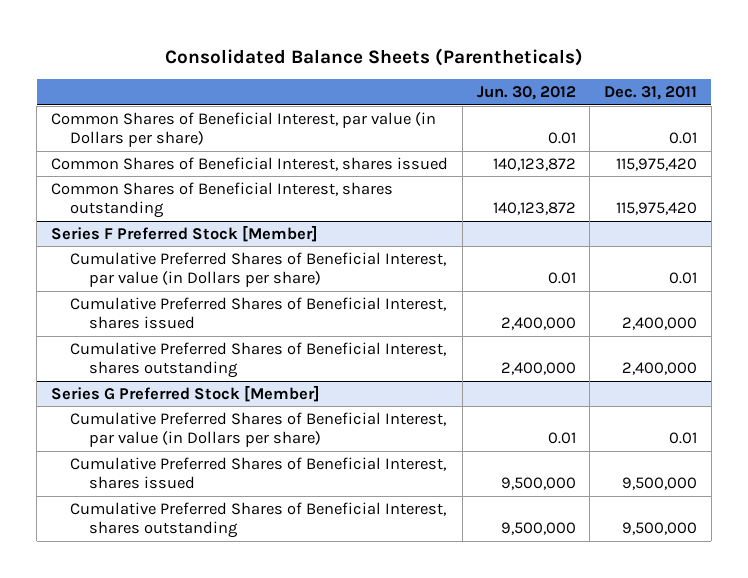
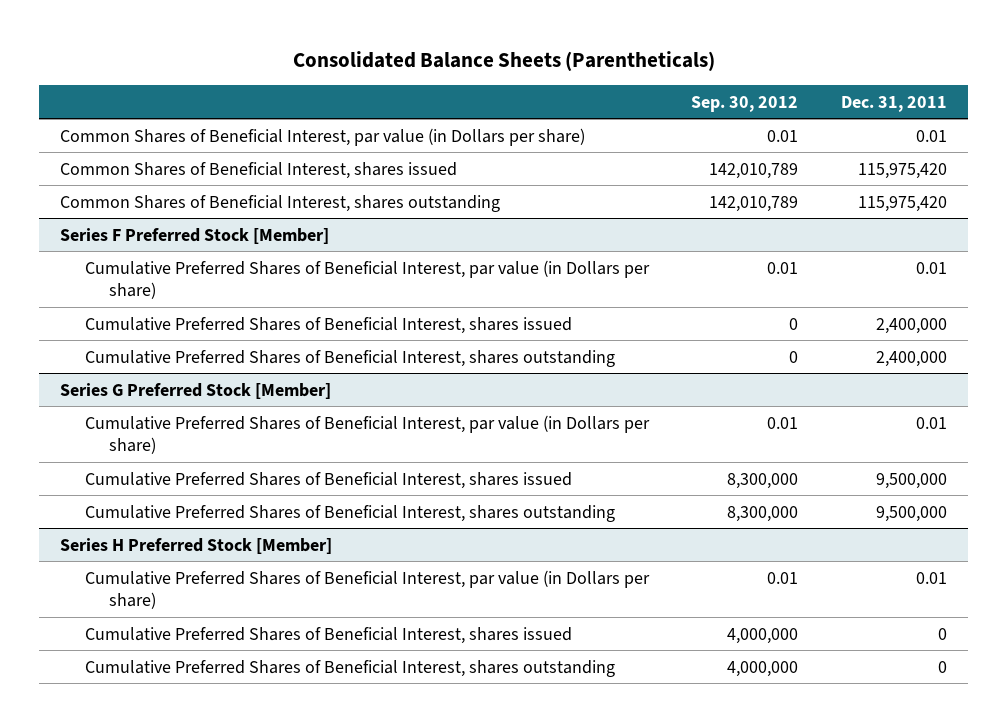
[476,86,576,101] Jun. 30, 2012 -> none
none -> [691,95,799,112] Sep. 30, 2012
none -> [60,537,333,554] Series H Preferred Stock [Member]
none -> [84,569,650,610] Cumulative Preferred Shares of Beneficial Interest, par value (in Dollars per share)
none -> [84,626,572,644] Cumulative Preferred Shares of Beneficial Interest, shares issued
none -> [84,659,615,677] Cumulative Preferred Shares of Beneficial Interest, shares outstanding

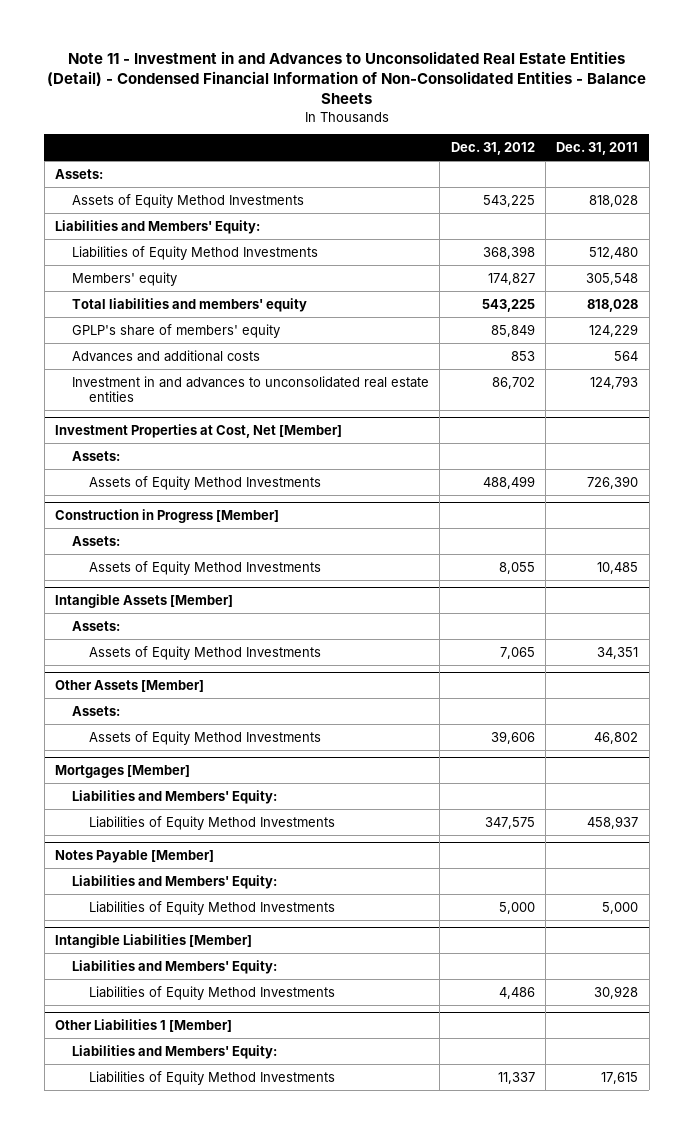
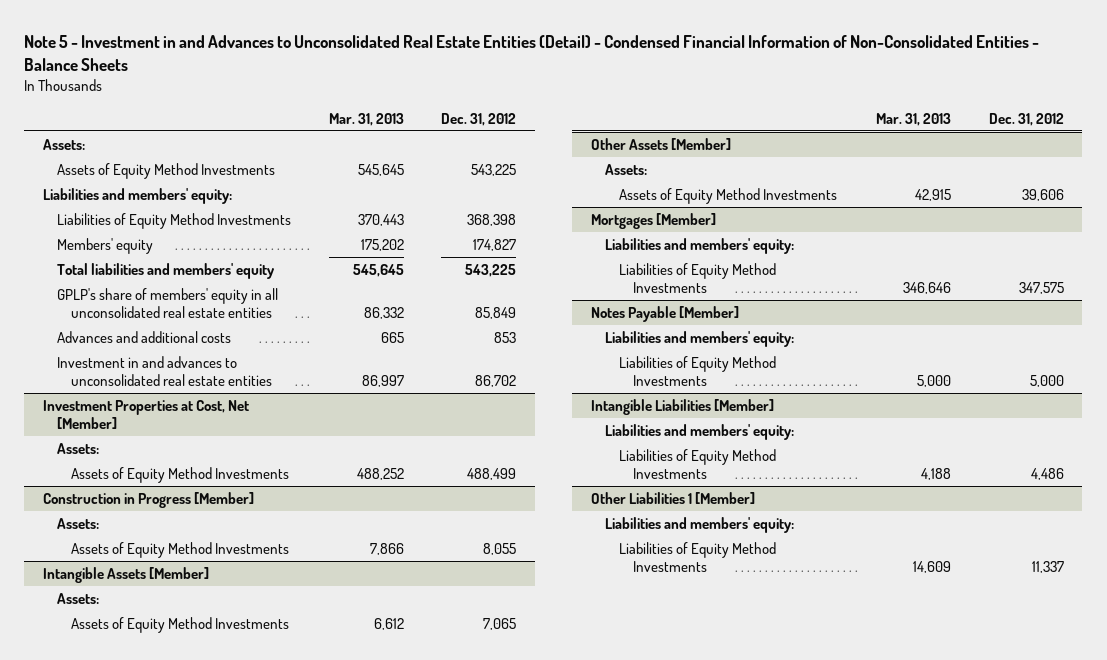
[46,51,646,105] Note 11 - Investment in and Advances to Unconsolidated Real Estate Entities (Detail) - Condensed Financial Information of Non-Consolidated Entities - Balance Sheets -> [24,34,1040,71] Note 5 - Investment in and Advances to Unconsolidated Real Estate Entities (Detail) - Condensed Financial Information of Non-Consolidated Entities - Balance Sheets
[556,142,639,156] Dec. 31, 2011 -> none
none -> [328,112,404,126] Mar. 31, 2013
[55,219,261,234] Liabilities and Members' Equity: -> [43,187,233,204] Liabilities and members' equity:
[72,323,281,338] GPLP's share of members' equity -> [57,287,279,319] GPLP's share of members' equity in all unconsolidated real estate entities
[72,789,278,804] Liabilities and Members' Equity: -> [604,237,794,254] Liabilities and members' equity:
[72,874,278,889] Liabilities and Members' Equity: -> [604,330,794,347] Liabilities and members' equity:
[72,959,278,974] Liabilities and Members' Equity: -> [604,423,794,440] Liabilities and members' equity:
[72,1044,278,1059] Liabilities and Members' Equity: -> [604,516,794,533] Liabilities and members' equity:

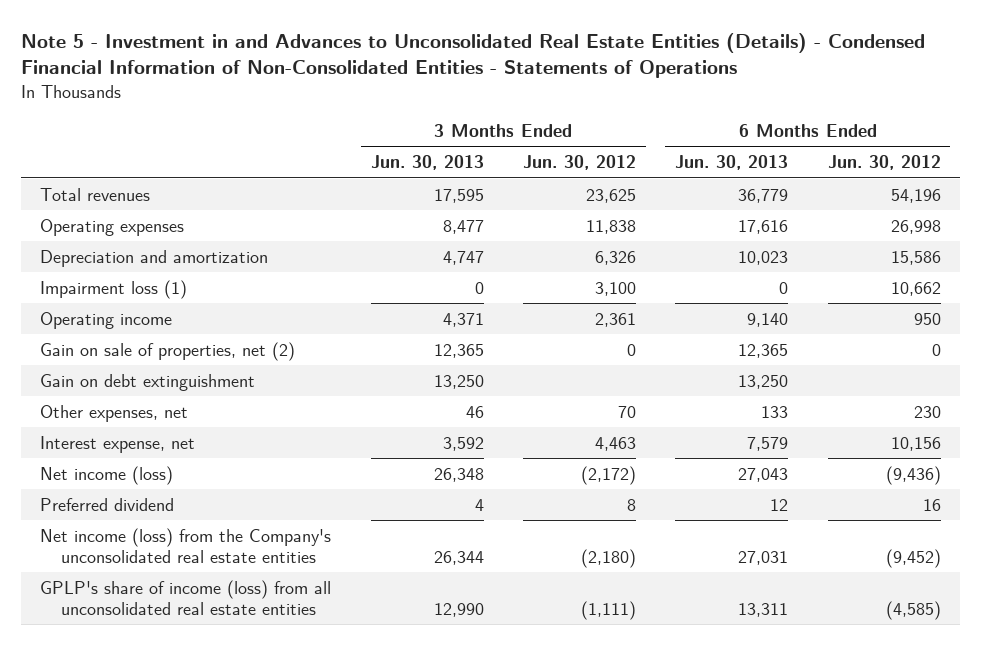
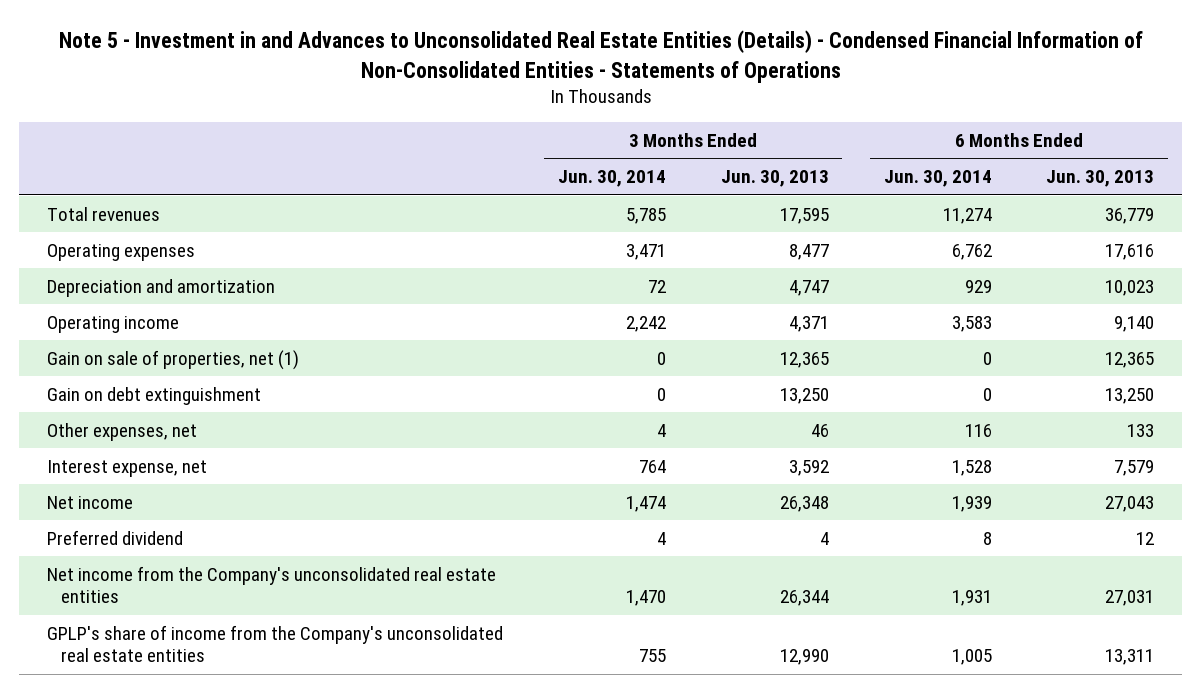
[522,155,636,171] Jun. 30, 2012 -> none
[827,155,941,171] Jun. 30, 2012 -> none
none -> [557,170,666,188] Jun. 30, 2014
none -> [883,170,992,188] Jun. 30, 2014
[40,279,188,299] Impairment loss (1) -> none
[40,341,296,361] Gain on sale of properties, net (2) -> [46,349,299,370] Gain on sale of properties, net (1)
[40,465,174,485] Net income (loss) -> [46,495,133,509] Net income
[40,527,332,563] Net income (loss) from the Company's unconsolidated real estate entities -> [46,565,496,604] Net income from the Company's unconsolidated real estate entities
[40,579,332,615] GPLP's share of income (loss) from all unconsolidated real estate entities -> [46,624,503,663] GPLP's share of income from the Company's unconsolidated real estate entities

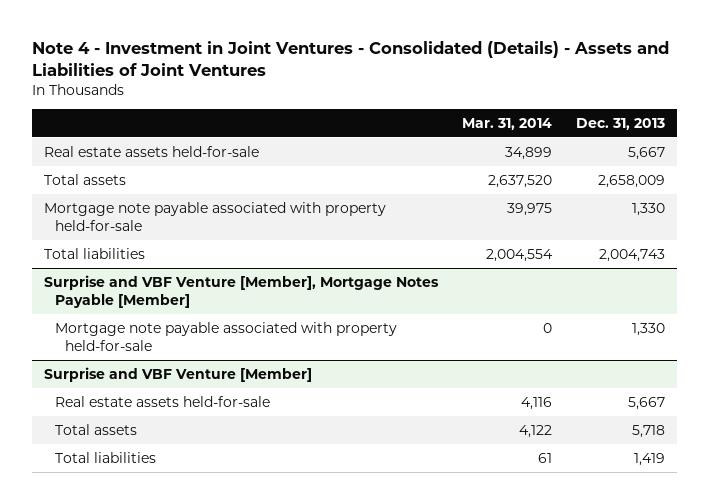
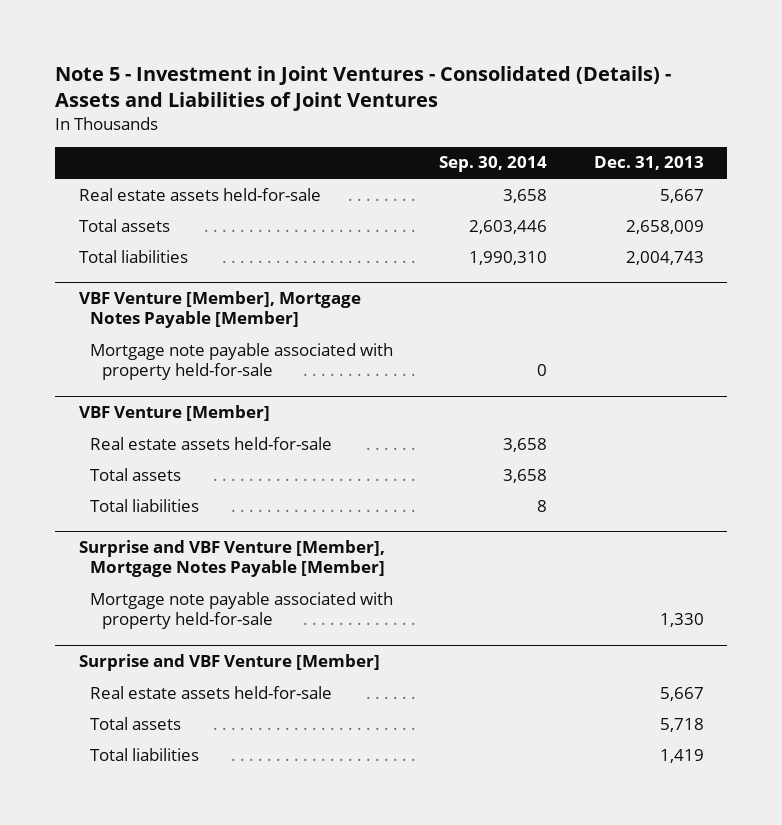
[31,40,669,76] Note 4 - Investment in Joint Ventures - Consolidated (Details) - Assets and Liabilities of Joint Ventures -> [55,66,672,112] Note 5 - Investment in Joint Ventures - Consolidated (Details) - Assets and Liabilities of Joint Ventures
[461,117,552,130] Mar. 31, 2014 -> none
none -> [439,156,548,173] Sep. 30, 2014
[43,201,386,231] Mortgage note payable associated with property held-for-sale -> none
none -> [78,290,361,329] VBF Venture [Member], Mortgage Notes Payable [Member]
none -> [90,342,394,380] Mortgage note payable associated with property held-for-sale
none -> [78,404,270,421] VBF Venture [Member]
none -> [90,436,333,450] Real estate assets held-for-sale
none -> [90,467,182,481] Total assets
none -> [90,498,200,512] Total liabilities

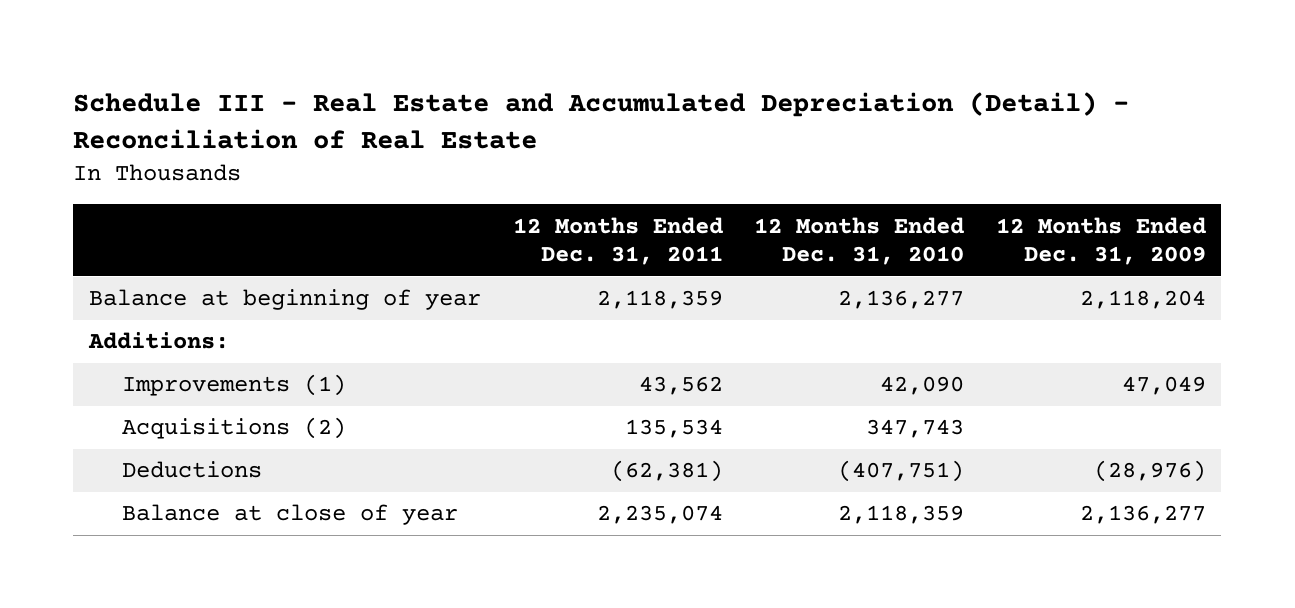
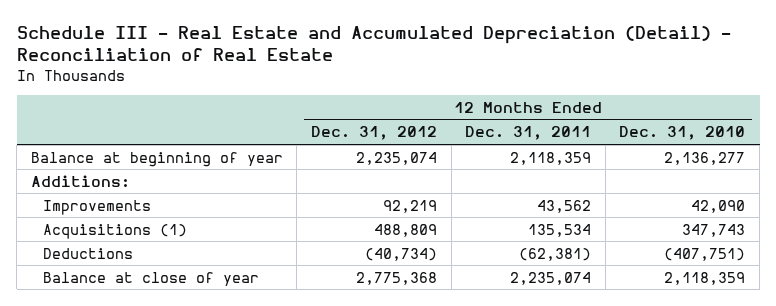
[995,216,1206,266] 12 Months Ended Dec. 31, 2009 -> none
none -> [310,126,437,141] Dec. 31, 2012
[121,374,346,397] Improvements (1) -> [42,199,151,215] Improvements
[121,417,346,440] Acquisitions (2) -> [42,223,187,239] Acquisitions (1)

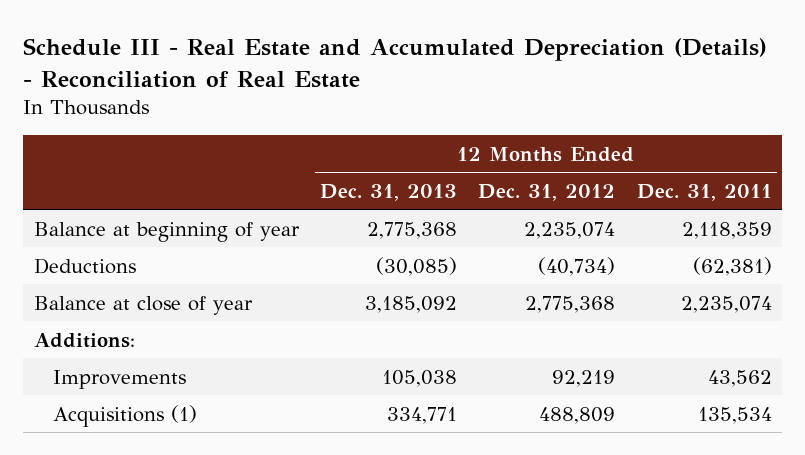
[16,25,731,62] Schedule III - Real Estate and Accumulated Depreciation (Detail) - Reconciliation of Real Estate -> [23,37,768,88] Schedule III - Real Estate and Accumulated Depreciation (Details) - Reconciliation of Real Estate
[619,126,746,141] Dec. 31, 2010 -> none
none -> [319,183,457,201] Dec. 31, 2013
[42,247,133,259] Deductions -> [33,257,136,274] Deductions
[42,271,259,286] Balance at close of year -> [33,295,253,315] Balance at close of year

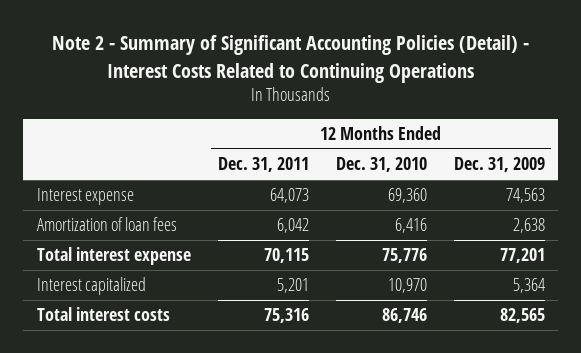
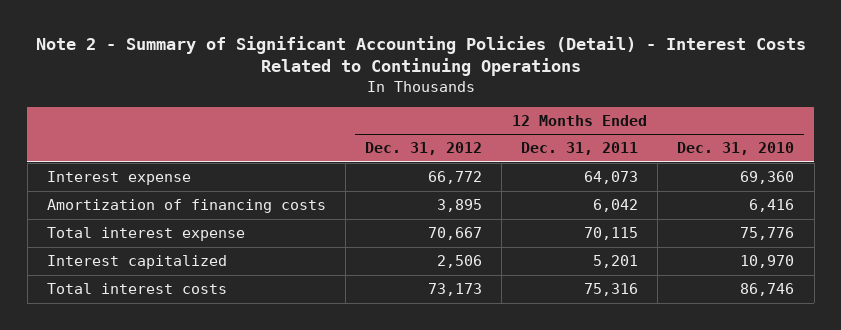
[453,157,545,173] Dec. 31, 2009 -> none
none -> [365,142,483,156] Dec. 31, 2012
[36,217,177,232] Amortization of loan fees -> [46,199,326,214] Amortization of financing costs

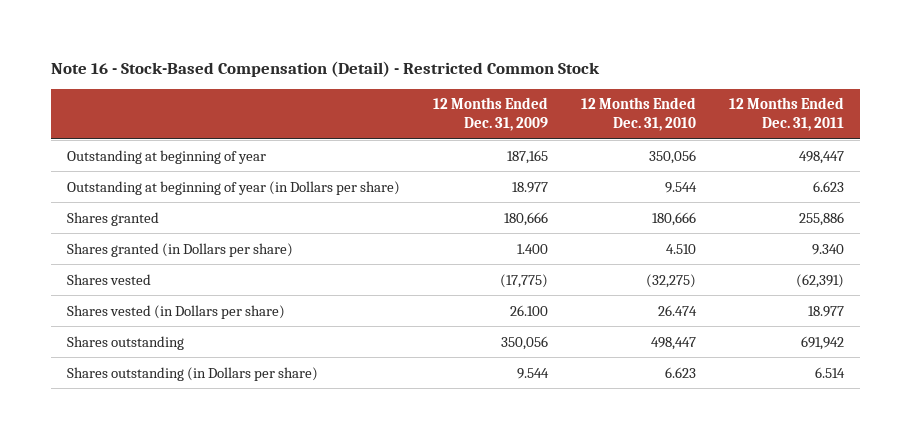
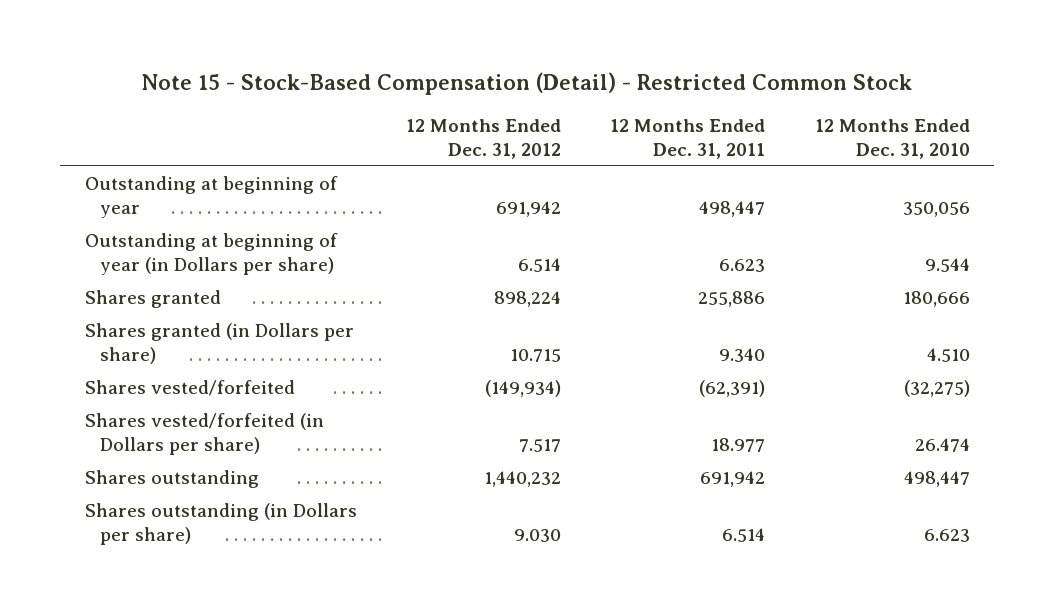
[50,60,600,77] Note 16 - Stock-Based Compensation (Detail) - Restricted Common Stock -> [141,71,913,95] Note 15 - Stock-Based Compensation (Detail) - Restricted Common Stock
[432,97,548,132] 12 Months Ended Dec. 31, 2009 -> none
none -> [406,119,562,160] 12 Months Ended Dec. 31, 2012
[66,273,151,285] Shares vested -> [84,379,295,396] Shares vested/forfeited
[66,304,285,319] Shares vested (in Dollars per share) -> [84,412,324,455] Shares vested/forfeited (in Dollars per share)

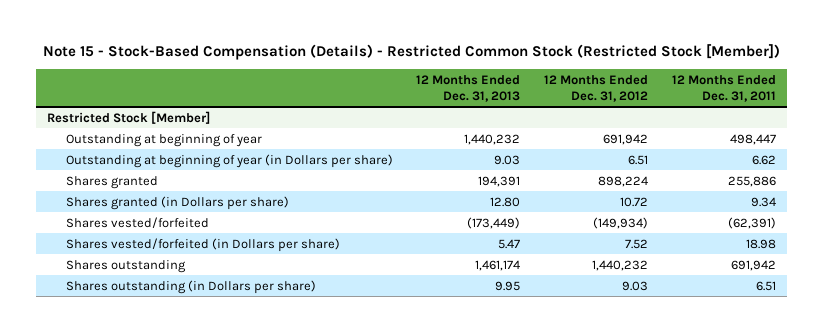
[141,71,913,95] Note 15 - Stock-Based Compensation (Detail) - Restricted Common Stock -> [42,43,780,60] Note 15 - Stock-Based Compensation (Details) - Restricted Common Stock (Restricted Stock [Member])
[814,119,970,160] 12 Months Ended Dec. 31, 2010 -> none
none -> [416,74,521,102] 12 Months Ended Dec. 31, 2013
none -> [47,110,211,124] Restricted Stock [Member]
[518,257,562,272] 6.514 -> [627,154,648,165] 6.51
[719,258,766,272] 6.623 -> [751,154,776,165] 6.62
[510,348,562,362] 10.715 -> [619,196,648,207] 10.72
[719,347,766,362] 9.340 -> [750,196,776,207] 9.34
[519,438,562,452] 7.517 -> [624,238,648,249] 7.52
[711,437,766,452] 18.977 -> [745,238,776,249] 18.98
[514,528,562,542] 9.030 -> [621,280,648,291] 9.03
[722,527,766,542] 6.514 -> [755,280,776,291] 6.51

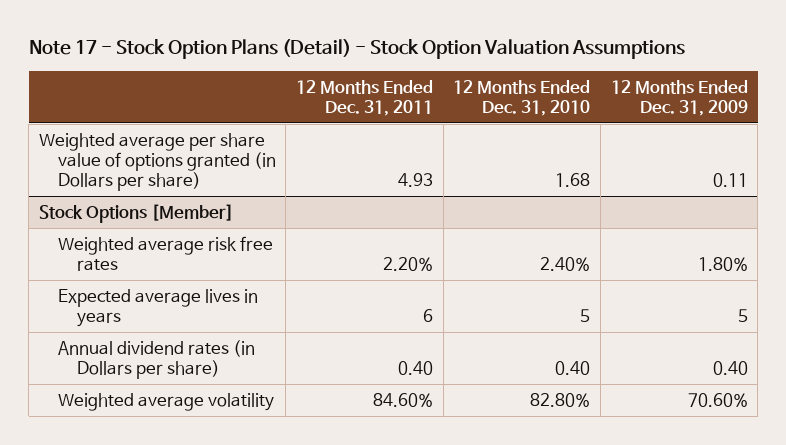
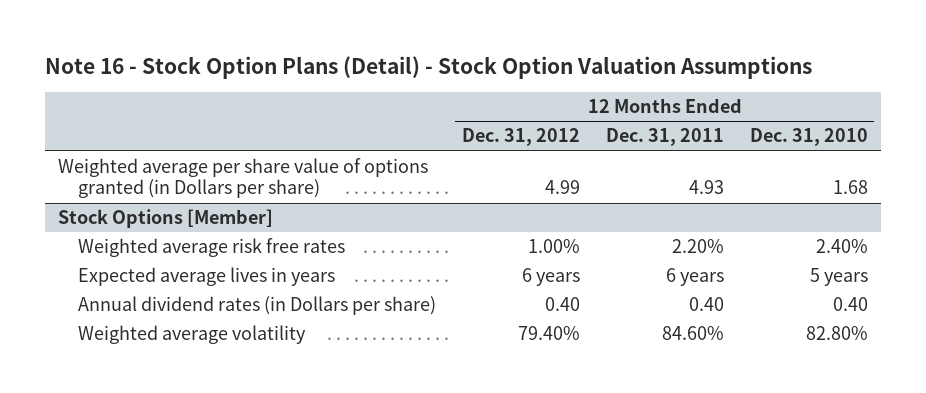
[28,39,685,60] Note 17 - Stock Option Plans (Detail) - Stock Option Valuation Assumptions -> [45,55,813,79] Note 16 - Stock Option Plans (Detail) - Stock Option Valuation Assumptions
[610,79,748,116] 12 Months Ended Dec. 31, 2009 -> none
none -> [461,128,580,147] Dec. 31, 2012
[422,309,433,323] 6 -> [665,268,724,287] 6 years
[580,309,591,323] 5 -> [809,268,868,287] 5 years

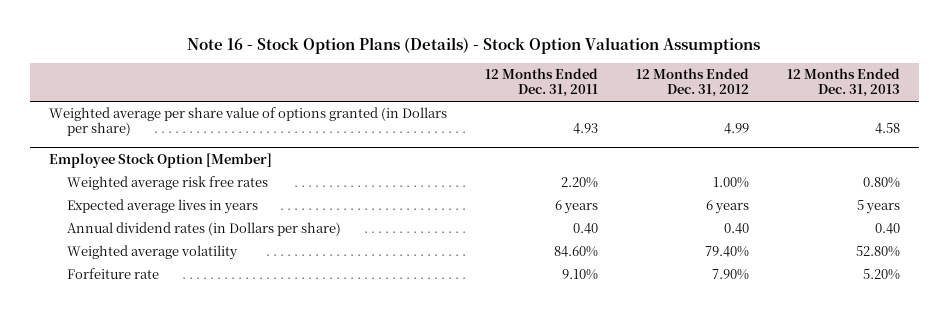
[45,55,813,79] Note 16 - Stock Option Plans (Detail) - Stock Option Valuation Assumptions -> [187,37,761,55] Note 16 - Stock Option Plans (Details) - Stock Option Valuation Assumptions
[749,128,868,147] Dec. 31, 2010 -> none
none -> [786,68,900,98] 12 Months Ended Dec. 31, 2013
[58,209,274,229] Stock Options [Member] -> [49,152,273,168] Employee Stock Option [Member]
none -> [66,268,159,280] Forfeiture rate

